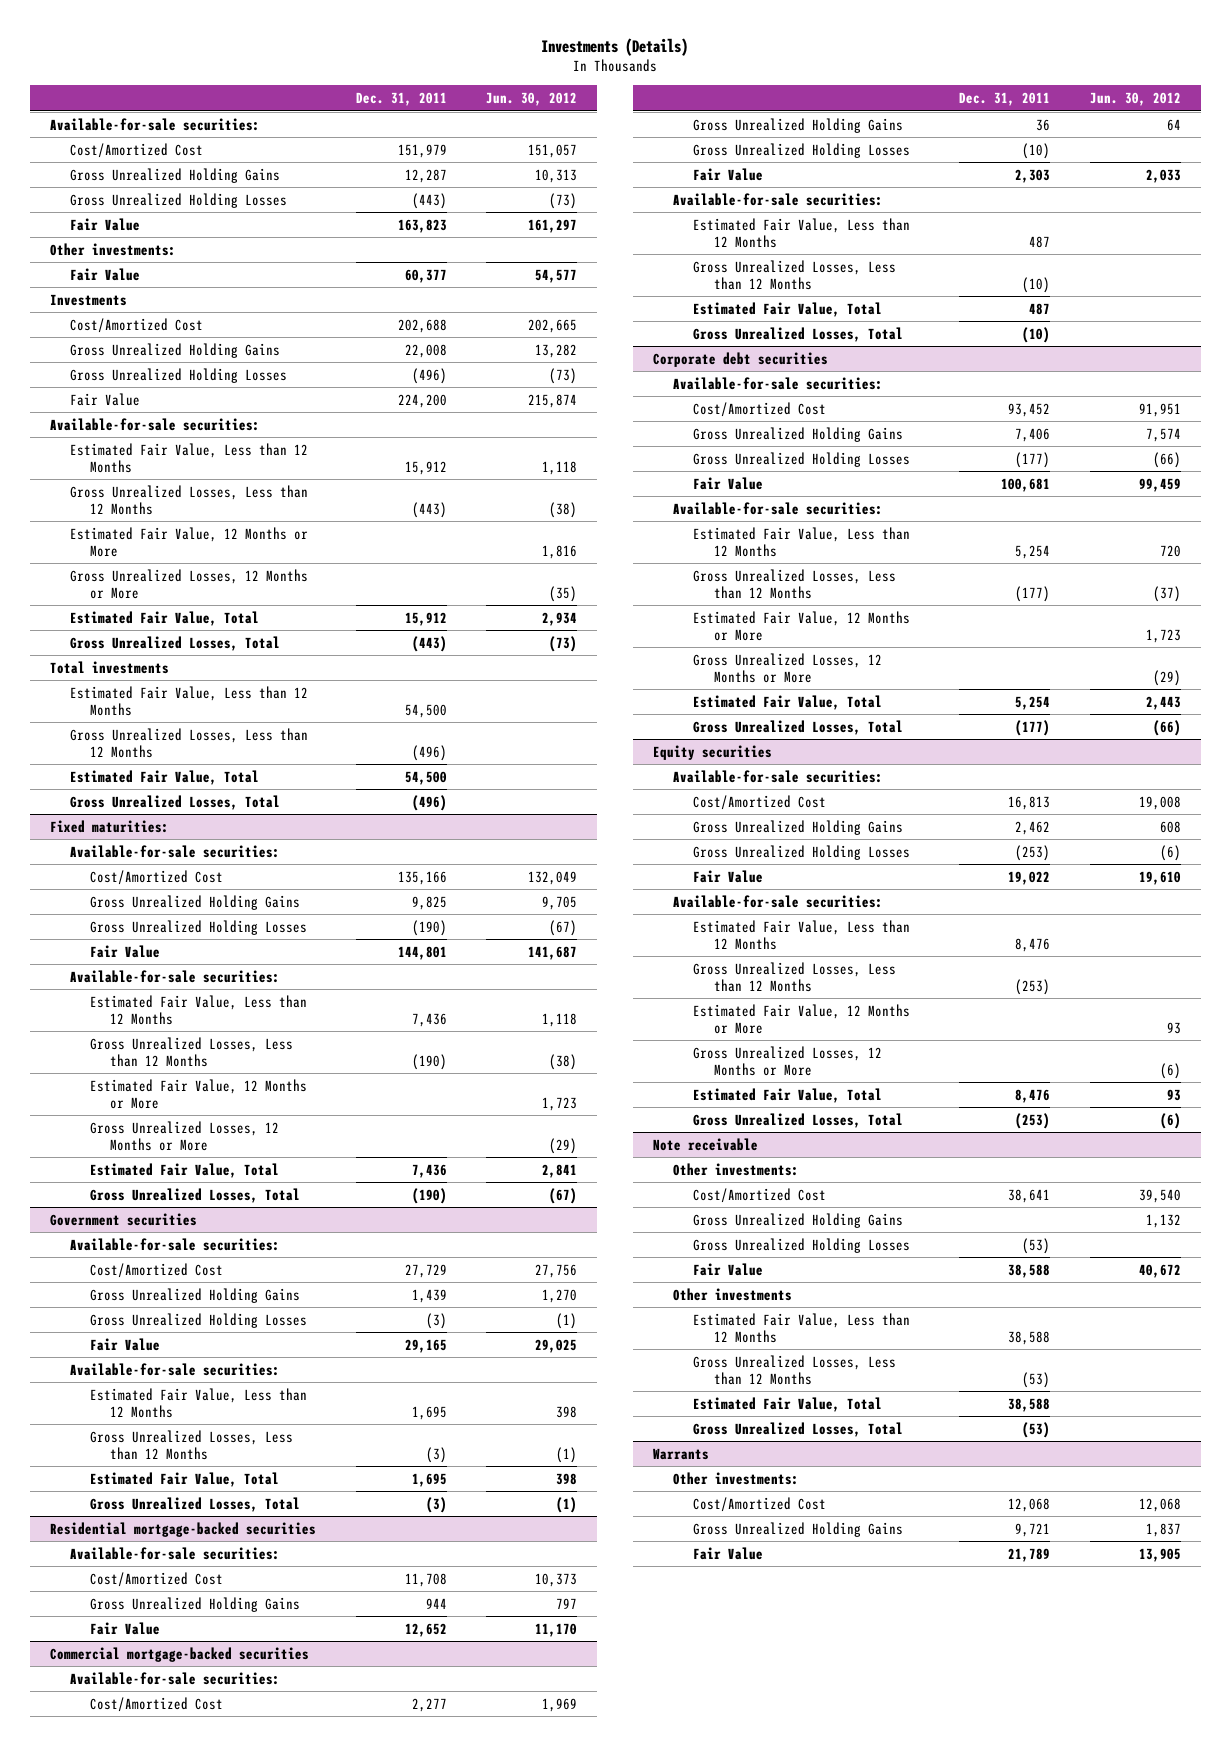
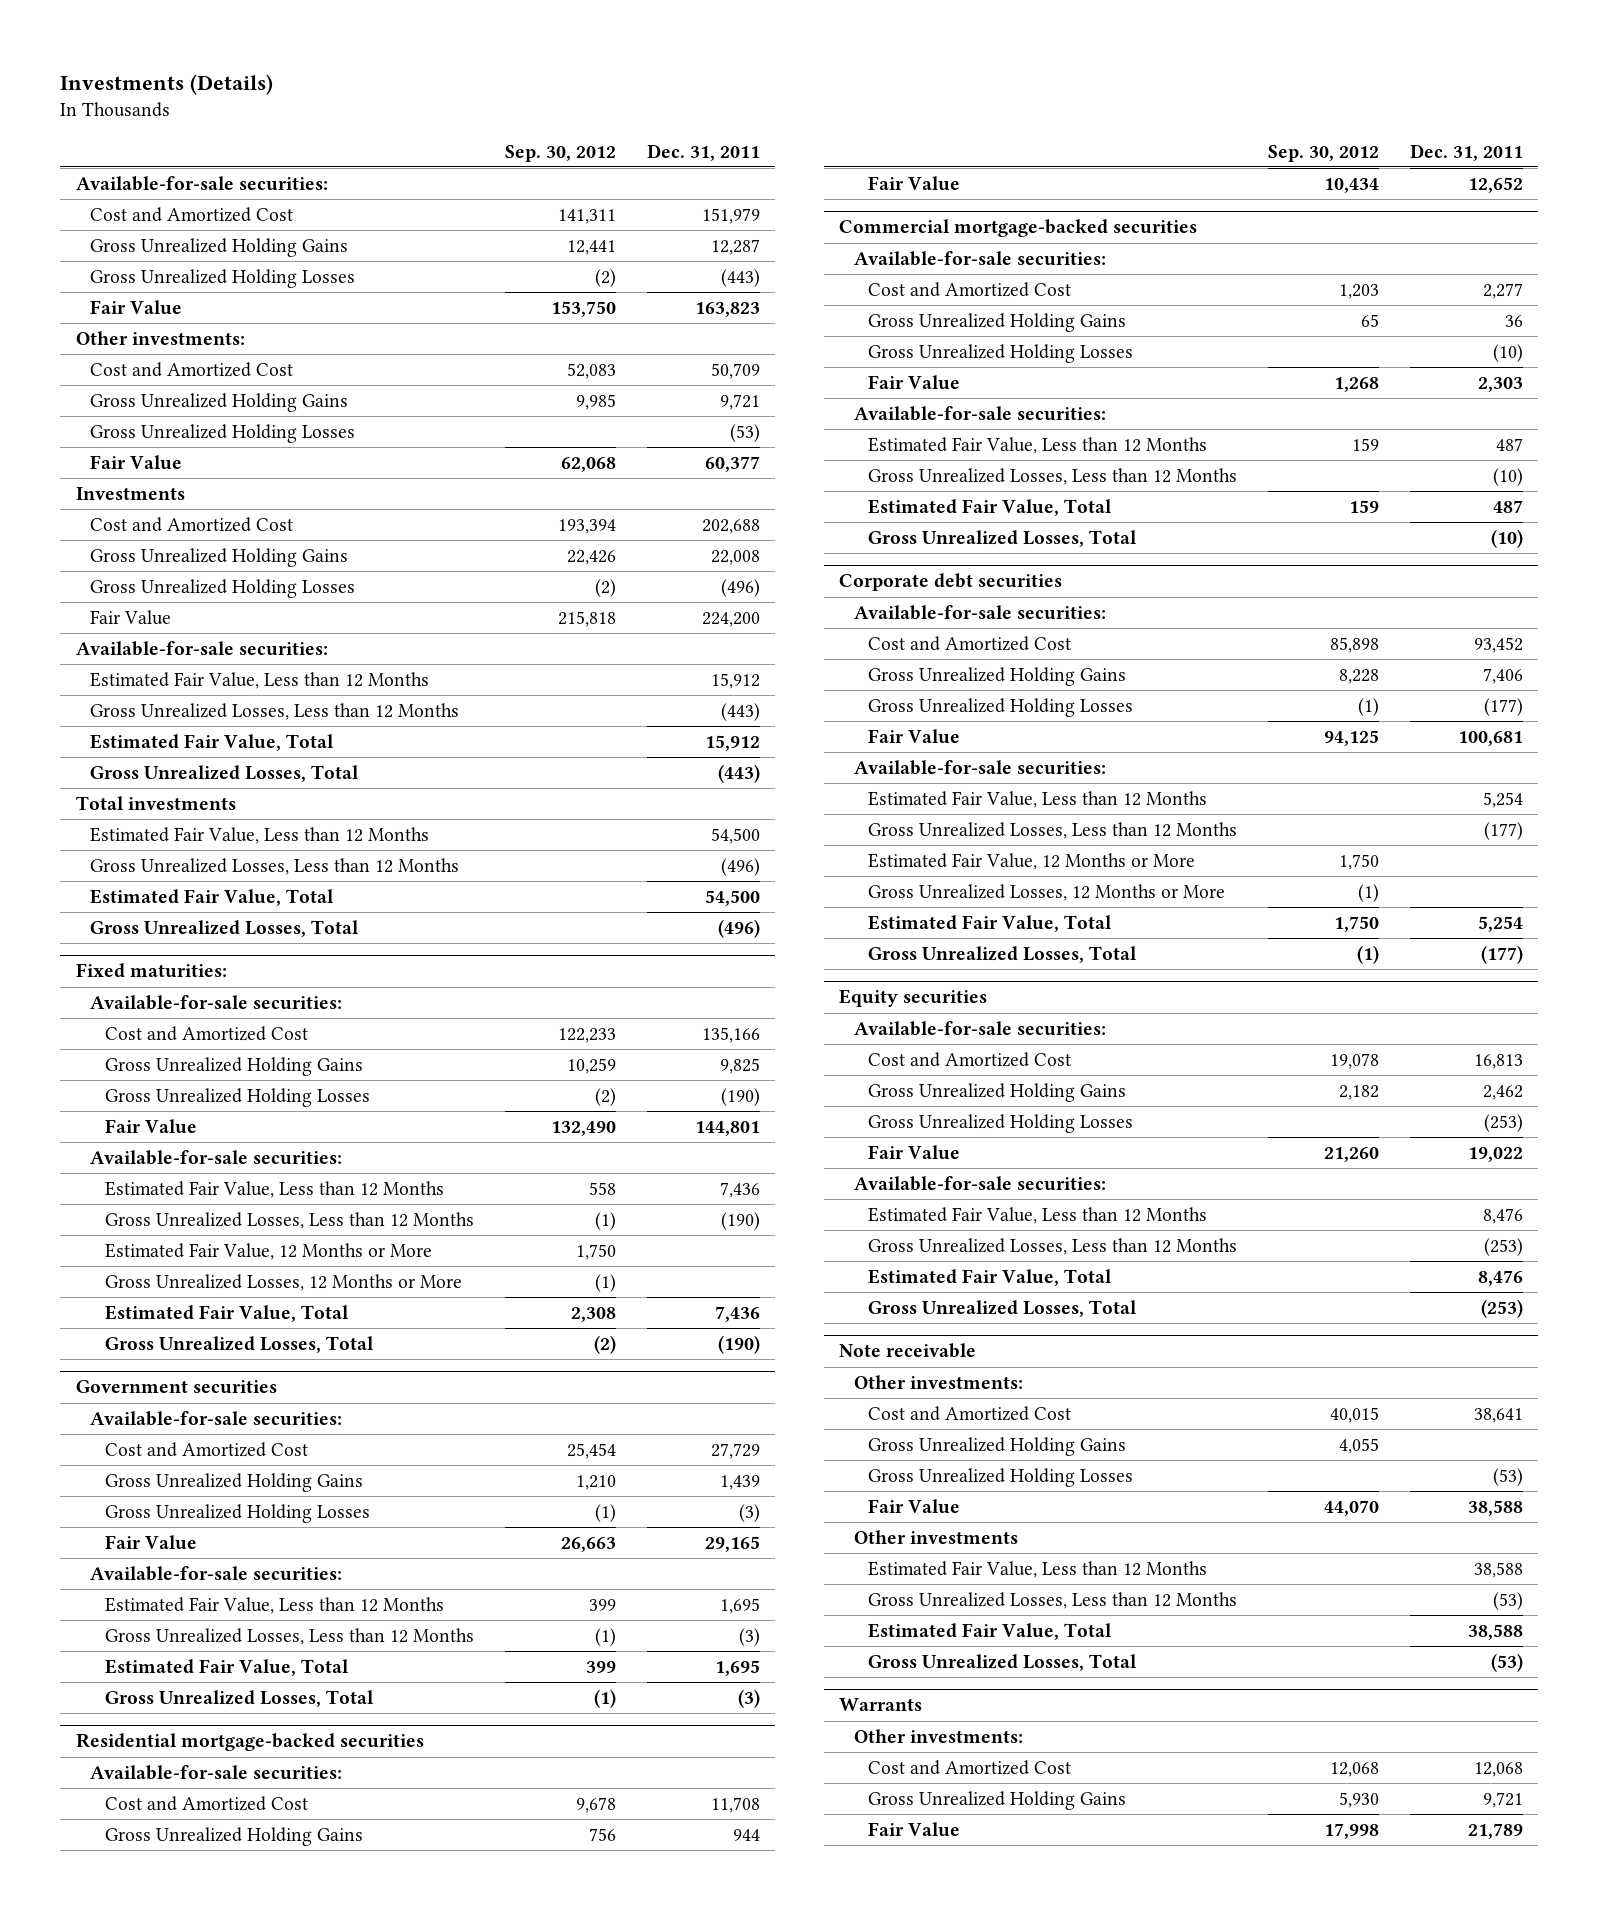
[486,91,578,106] Jun. 30, 2012 -> none
none -> [504,144,616,162] Sep. 30, 2012
[69,142,203,158] Cost/Amortized Cost -> [90,206,294,222] Cost and Amortized Cost
none -> [90,361,294,377] Cost and Amortized Cost
none -> [90,392,349,412] Gross Unrealized Holding Gains
none -> [90,423,356,443] Gross Unrealized Holding Losses
[69,317,203,333] Cost/Amortized Cost -> [90,516,294,532] Cost and Amortized Cost
[69,526,308,557] Estimated Fair Value, 12 Months or More -> none
[69,568,308,599] Gross Unrealized Losses, 12 Months or More -> none
[90,869,224,885] Cost/Amortized Cost -> [104,1025,308,1041] Cost and Amortized Cost
[90,1262,224,1278] Cost/Amortized Cost -> [104,1441,308,1457] Cost and Amortized Cost
[90,1571,224,1587] Cost/Amortized Cost -> [104,1795,308,1811] Cost and Amortized Cost
[90,1696,224,1712] Cost/Amortized Cost -> [868,281,1072,297] Cost and Amortized Cost
[693,401,827,417] Cost/Amortized Cost -> [868,635,1072,651] Cost and Amortized Cost
[693,794,827,810] Cost/Amortized Cost -> [868,1051,1072,1067] Cost and Amortized Cost
[693,1003,911,1034] Estimated Fair Value, 12 Months or More -> none
[693,1045,883,1076] Gross Unrealized Losses, 12 Months or More -> none
[693,1187,827,1203] Cost/Amortized Cost -> [868,1405,1072,1421] Cost and Amortized Cost
[693,1496,827,1512] Cost/Amortized Cost -> [868,1759,1072,1775] Cost and Amortized Cost

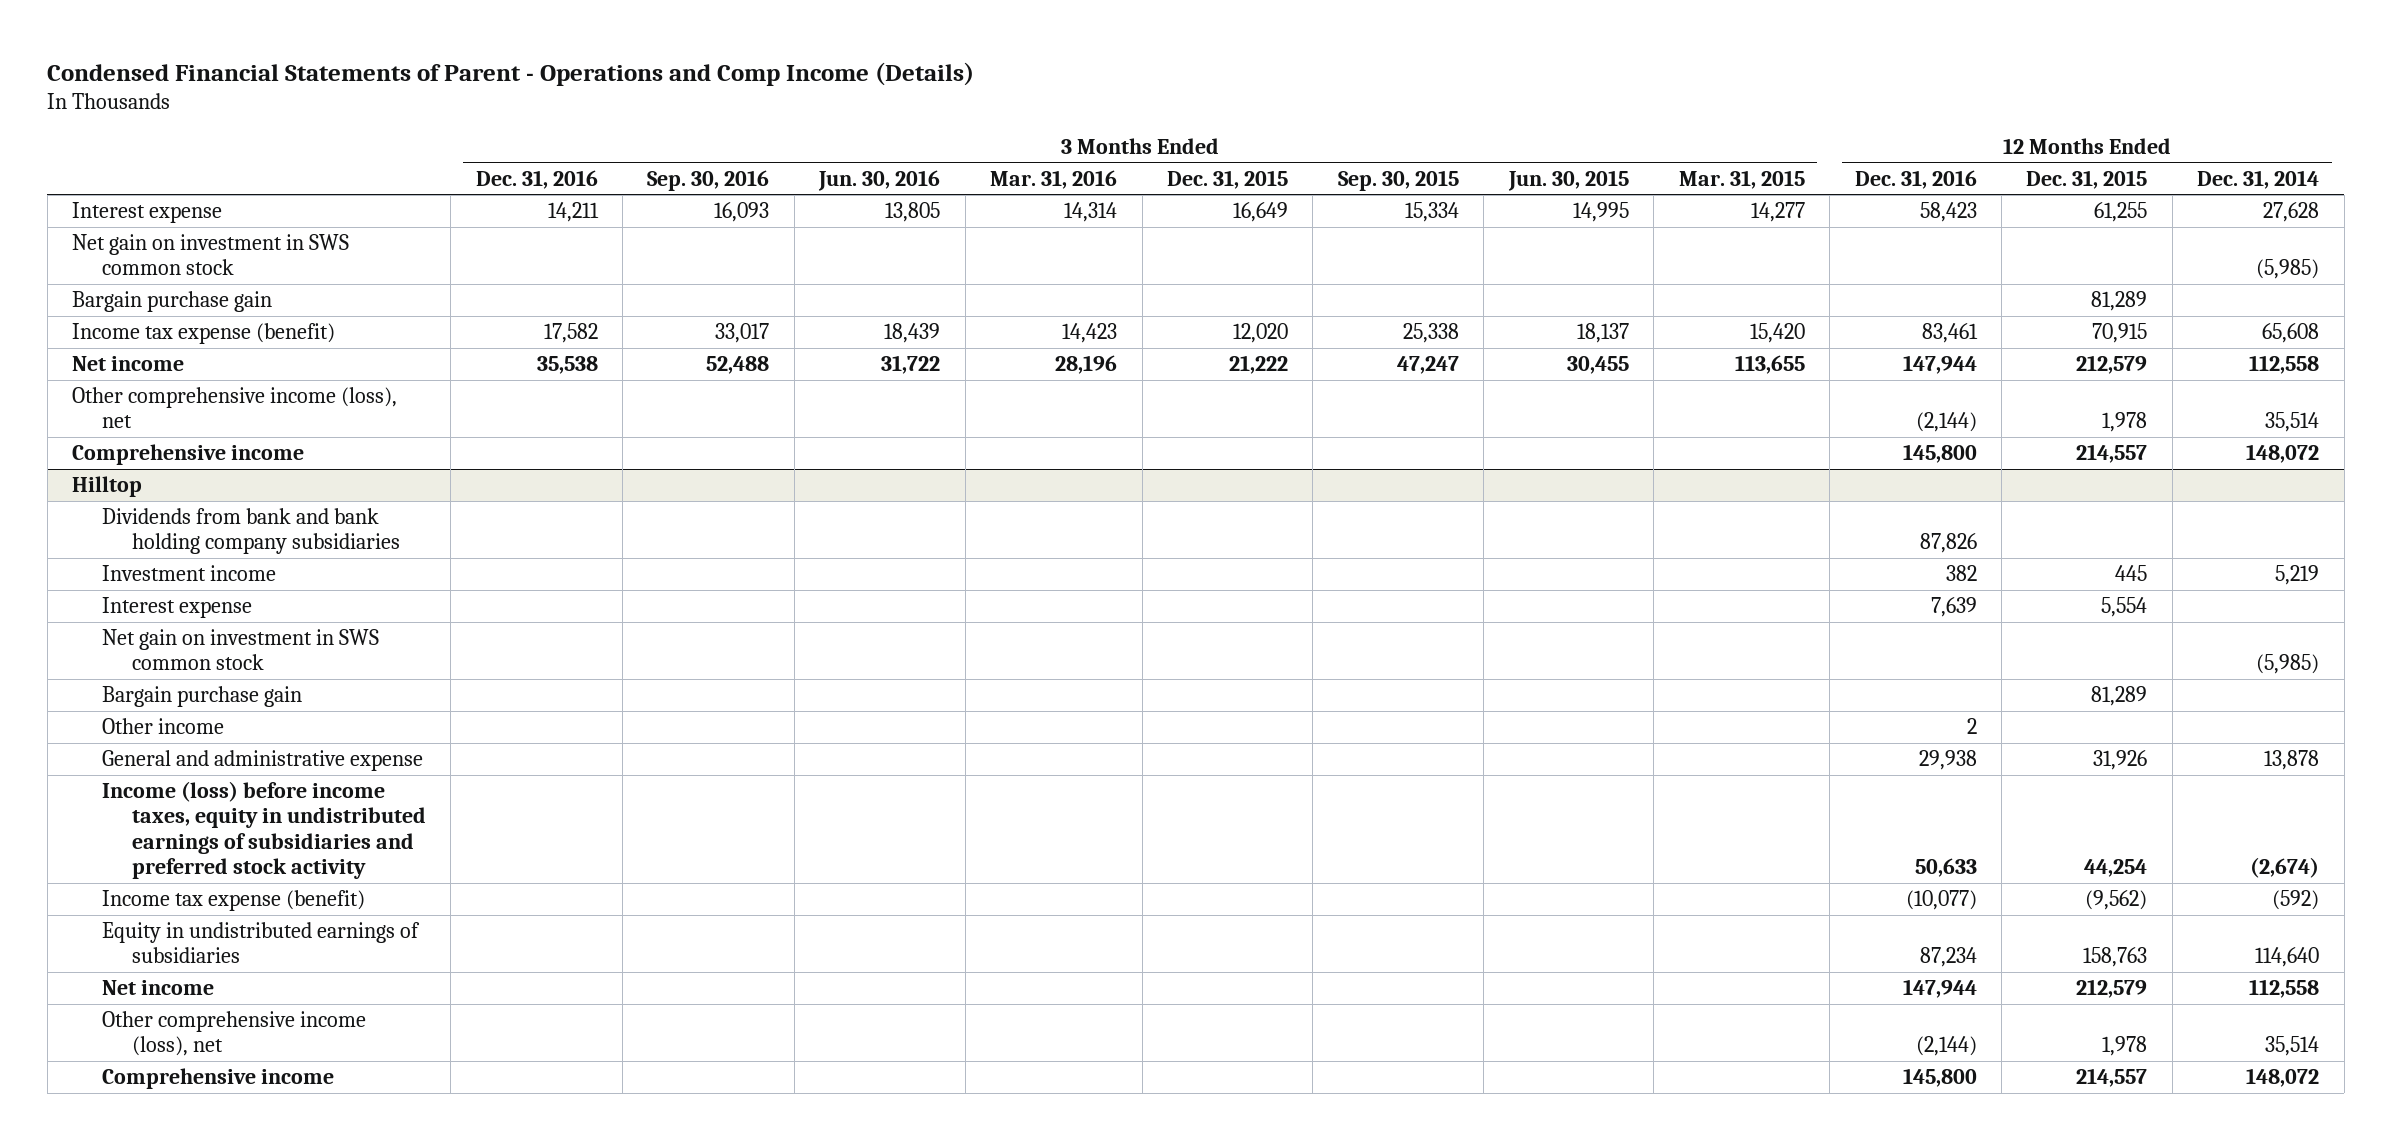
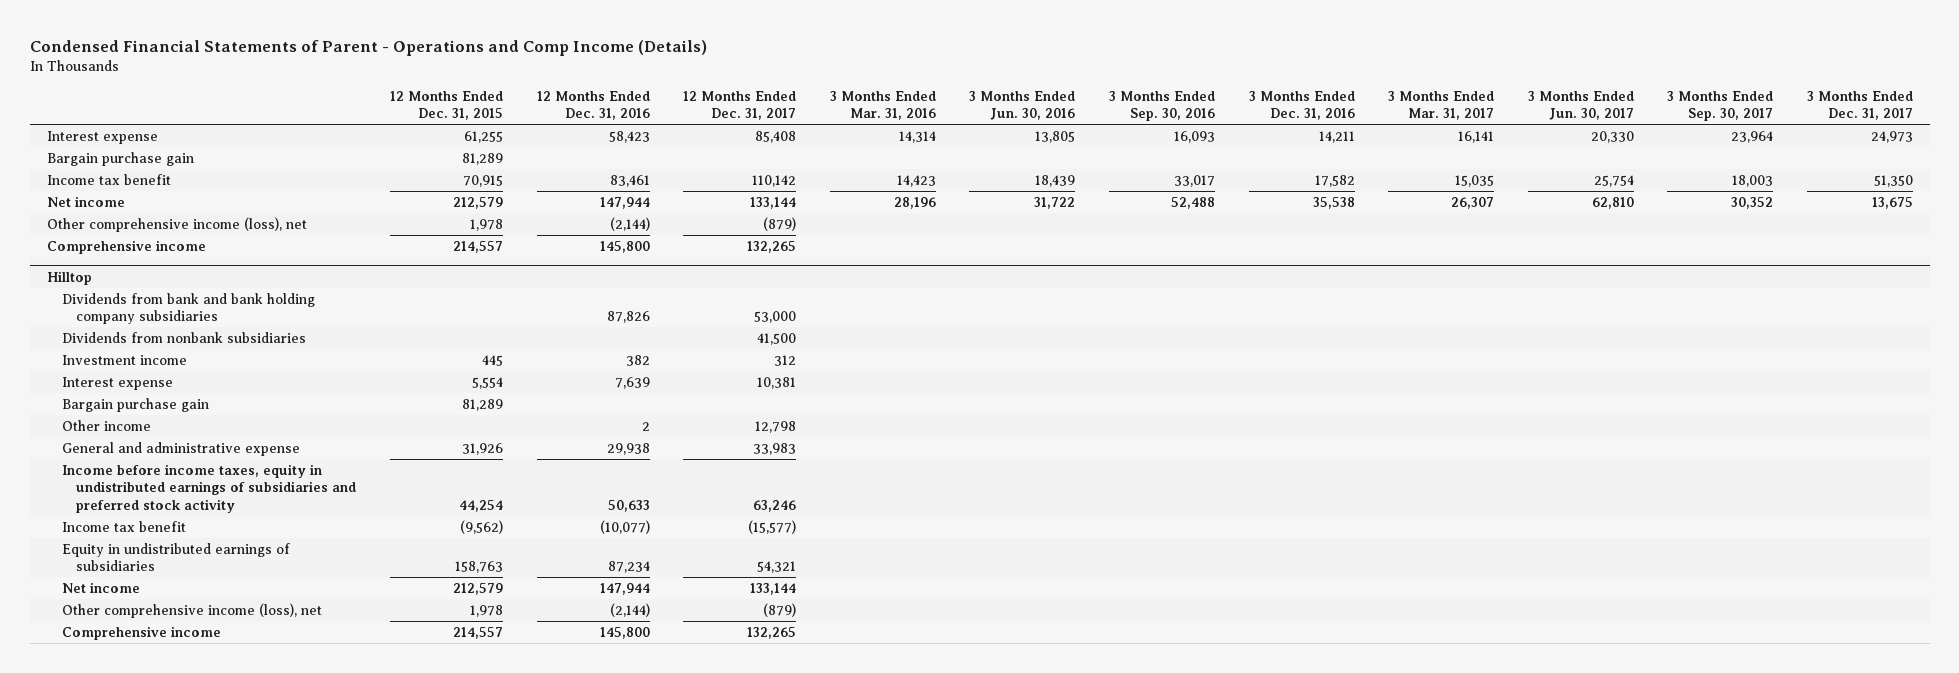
[1167,169,1289,189] Dec. 31, 2015 -> none
[1337,169,1459,191] Sep. 30, 2015 -> none
[1507,169,1629,191] Jun. 30, 2015 -> none
[1678,169,1805,189] Mar. 31, 2015 -> none
[2197,169,2320,189] Dec. 31, 2014 -> none
none -> [683,90,797,121] 12 Months Ended Dec. 31, 2017
none -> [1388,90,1495,121] 3 Months Ended Mar. 31, 2017
none -> [1527,90,1634,121] 3 Months Ended Jun. 30, 2017
none -> [1667,90,1774,122] 3 Months Ended Sep. 30, 2017
none -> [1806,90,1913,121] 3 Months Ended Dec. 31, 2017
[72,234,350,276] Net gain on investment in SWS common stock -> none
[72,323,336,345] Income tax expense (benefit) -> [46,173,171,185] Income tax benefit
none -> [61,331,306,343] Dividends from nonbank subsidiaries
[101,629,379,671] Net gain on investment in SWS common stock -> none
[101,781,426,880] Income (loss) before income taxes, equity in undistributed earnings of subsidiaries and preferred stock activity -> [61,463,357,513] Income before income taxes, equity in undistributed earnings of subsidiaries and preferred stock activity
[101,890,365,912] Income tax expense (benefit) -> [61,520,186,532] Income tax benefit

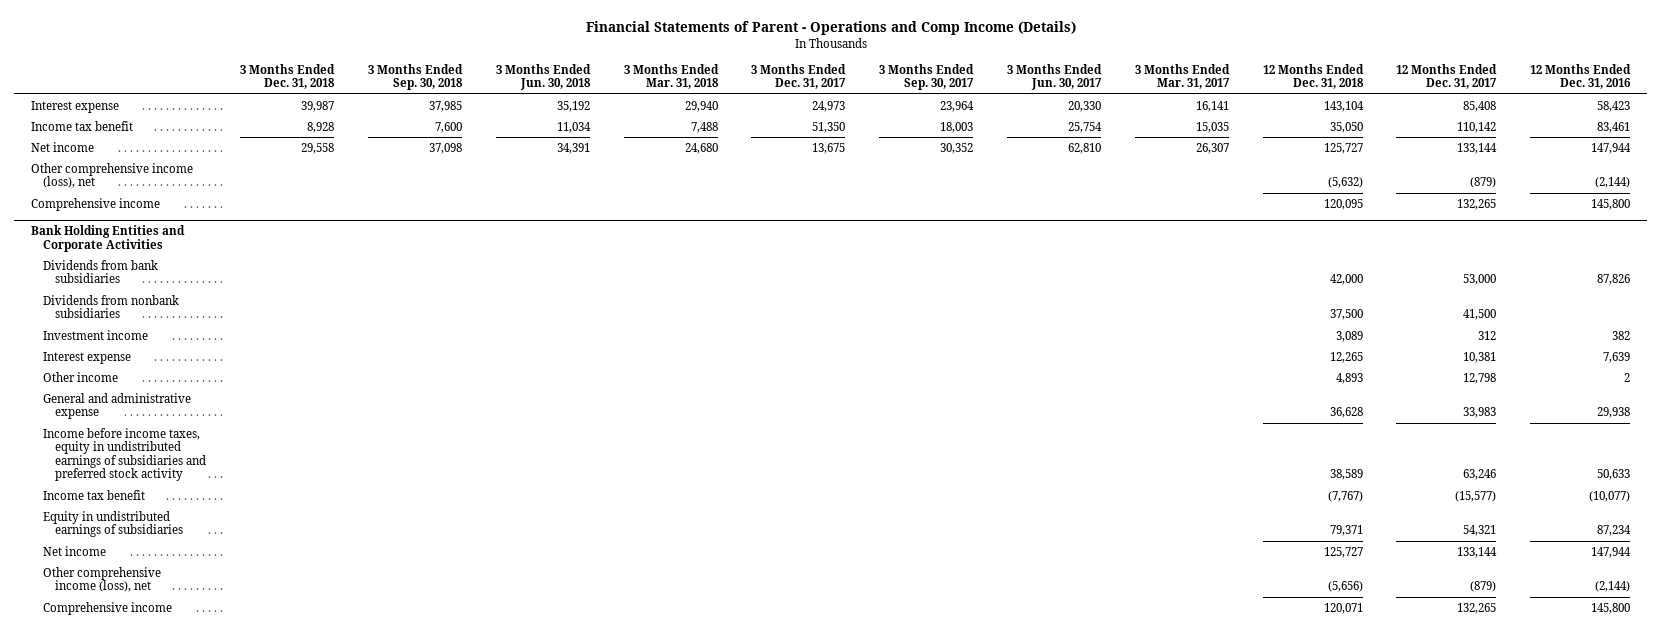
[29,39,707,56] Condensed Financial Statements of Parent - Operations and Comp Income (Details) -> [585,21,1076,36] Financial Statements of Parent - Operations and Comp Income (Details)
[390,90,504,121] 12 Months Ended Dec. 31, 2015 -> none
[829,90,936,121] 3 Months Ended Mar. 31, 2016 -> none
[969,90,1076,121] 3 Months Ended Jun. 30, 2016 -> none
[1108,90,1215,122] 3 Months Ended Sep. 30, 2016 -> none
[1248,90,1355,121] 3 Months Ended Dec. 31, 2016 -> none
none -> [240,63,336,90] 3 Months Ended Dec. 31, 2018
none -> [367,63,463,91] 3 Months Ended Sep. 30, 2018
none -> [495,63,591,91] 3 Months Ended Jun. 30, 2018
none -> [623,63,719,90] 3 Months Ended Mar. 31, 2018
none -> [1262,63,1364,90] 12 Months Ended Dec. 31, 2018
[46,151,194,166] Bargain purchase gain -> none
[46,270,92,285] Hilltop -> none
none -> [31,225,186,253] Bank Holding Entities and Corporate Activities
[61,292,315,325] Dividends from bank and bank holding company subsidiaries -> [43,259,159,284] Dividends from bank subsidiaries
[61,397,209,412] Bargain purchase gain -> none

